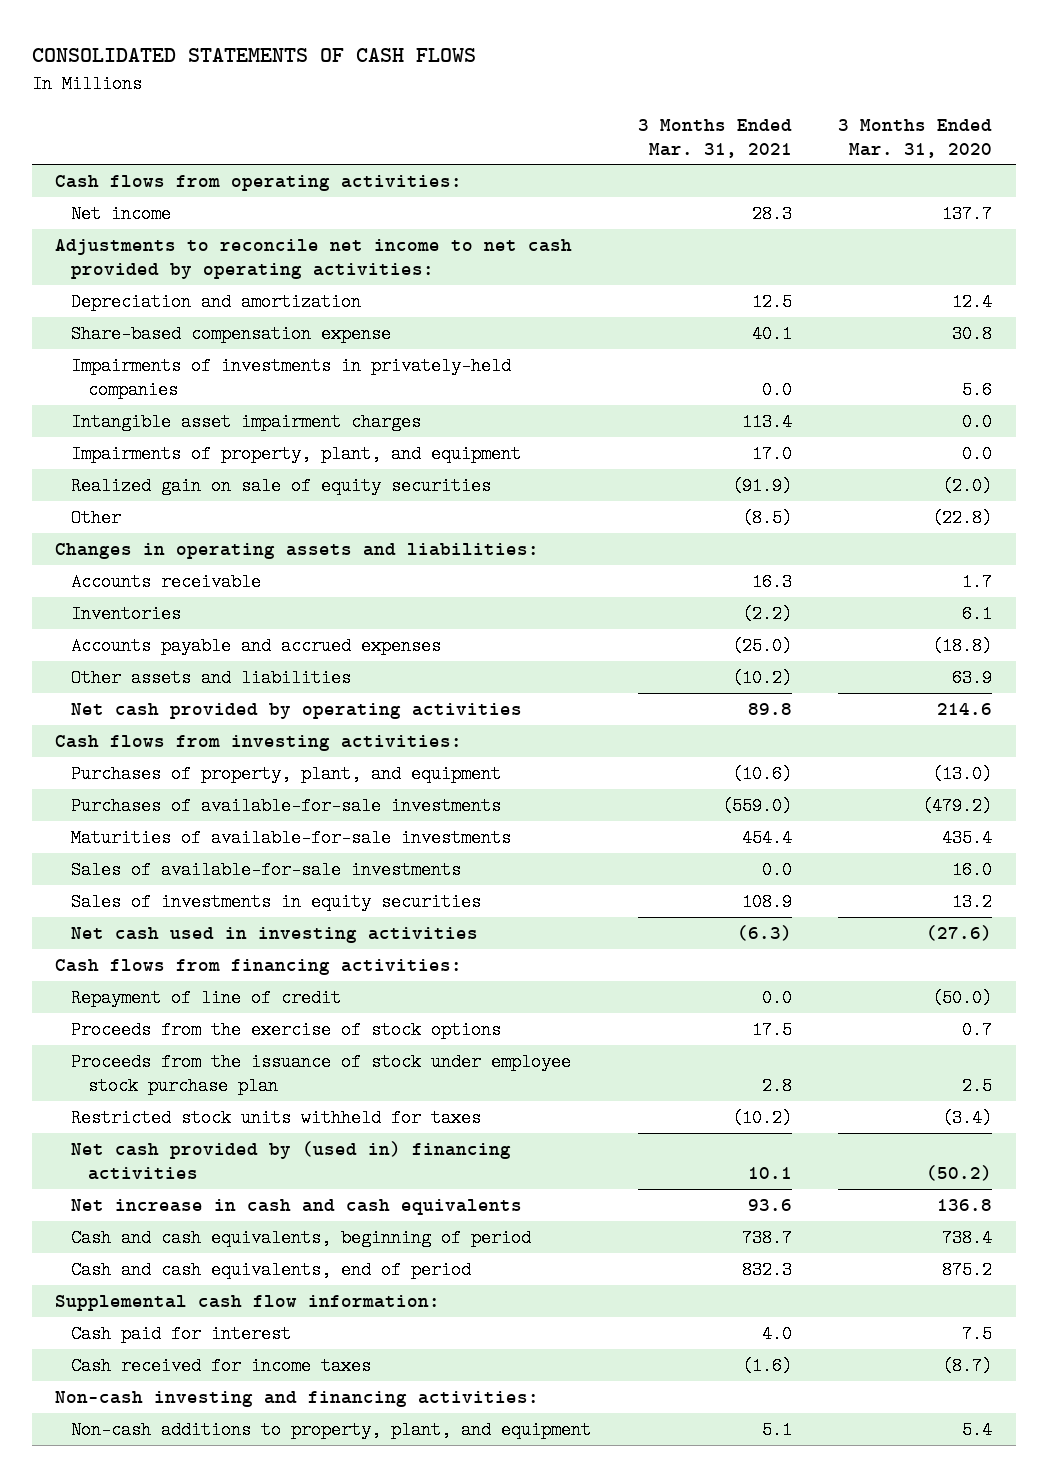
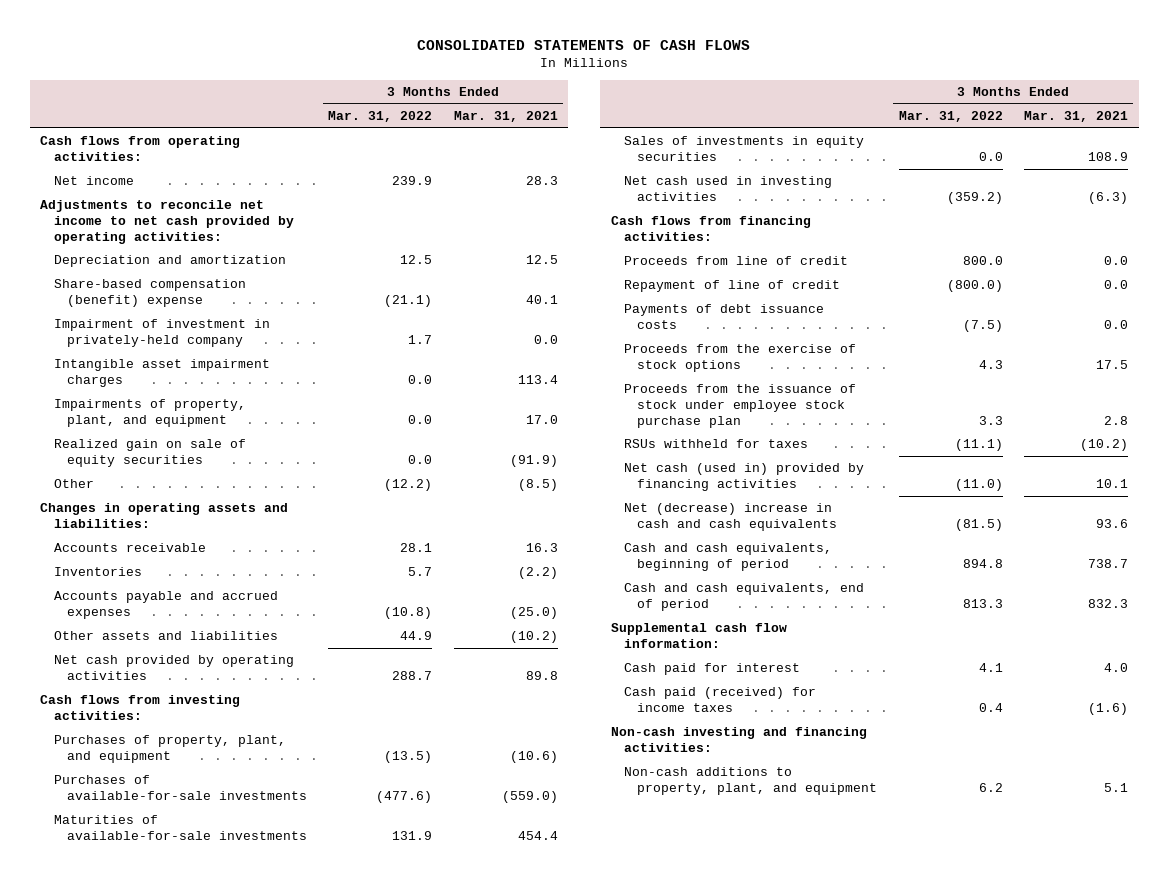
[838,118,993,158] 3 Months Ended Mar. 31, 2020 -> none
none -> [328,110,433,122] Mar. 31, 2022
[71,324,392,343] Share-based compensation expense -> [53,279,246,307] Share-based compensation (benefit) expense
[71,356,512,399] Impairments of investments in privately-held companies -> [53,319,270,347] Impairment of investment in privately-held company
[71,860,462,879] Sales of available-for-sale investments -> none
none -> [624,256,849,266] Proceeds from line of credit
none -> [624,304,825,329] Payments of debt issuance costs
[71,1108,482,1127] Restricted stock units withheld for taxes -> [624,439,809,449] RSUs withheld for taxes
[71,1140,512,1180] Net cash provided by (used in) financing activities -> [624,463,865,491] Net cash (used in) provided by financing activities
[71,1198,523,1215] Net increase in cash and cash equivalents -> [624,503,838,531] Net (decrease) increase in cash and cash equivalents
[71,1356,372,1375] Cash received for income taxes -> [624,687,817,712] Cash paid (received) for income taxes

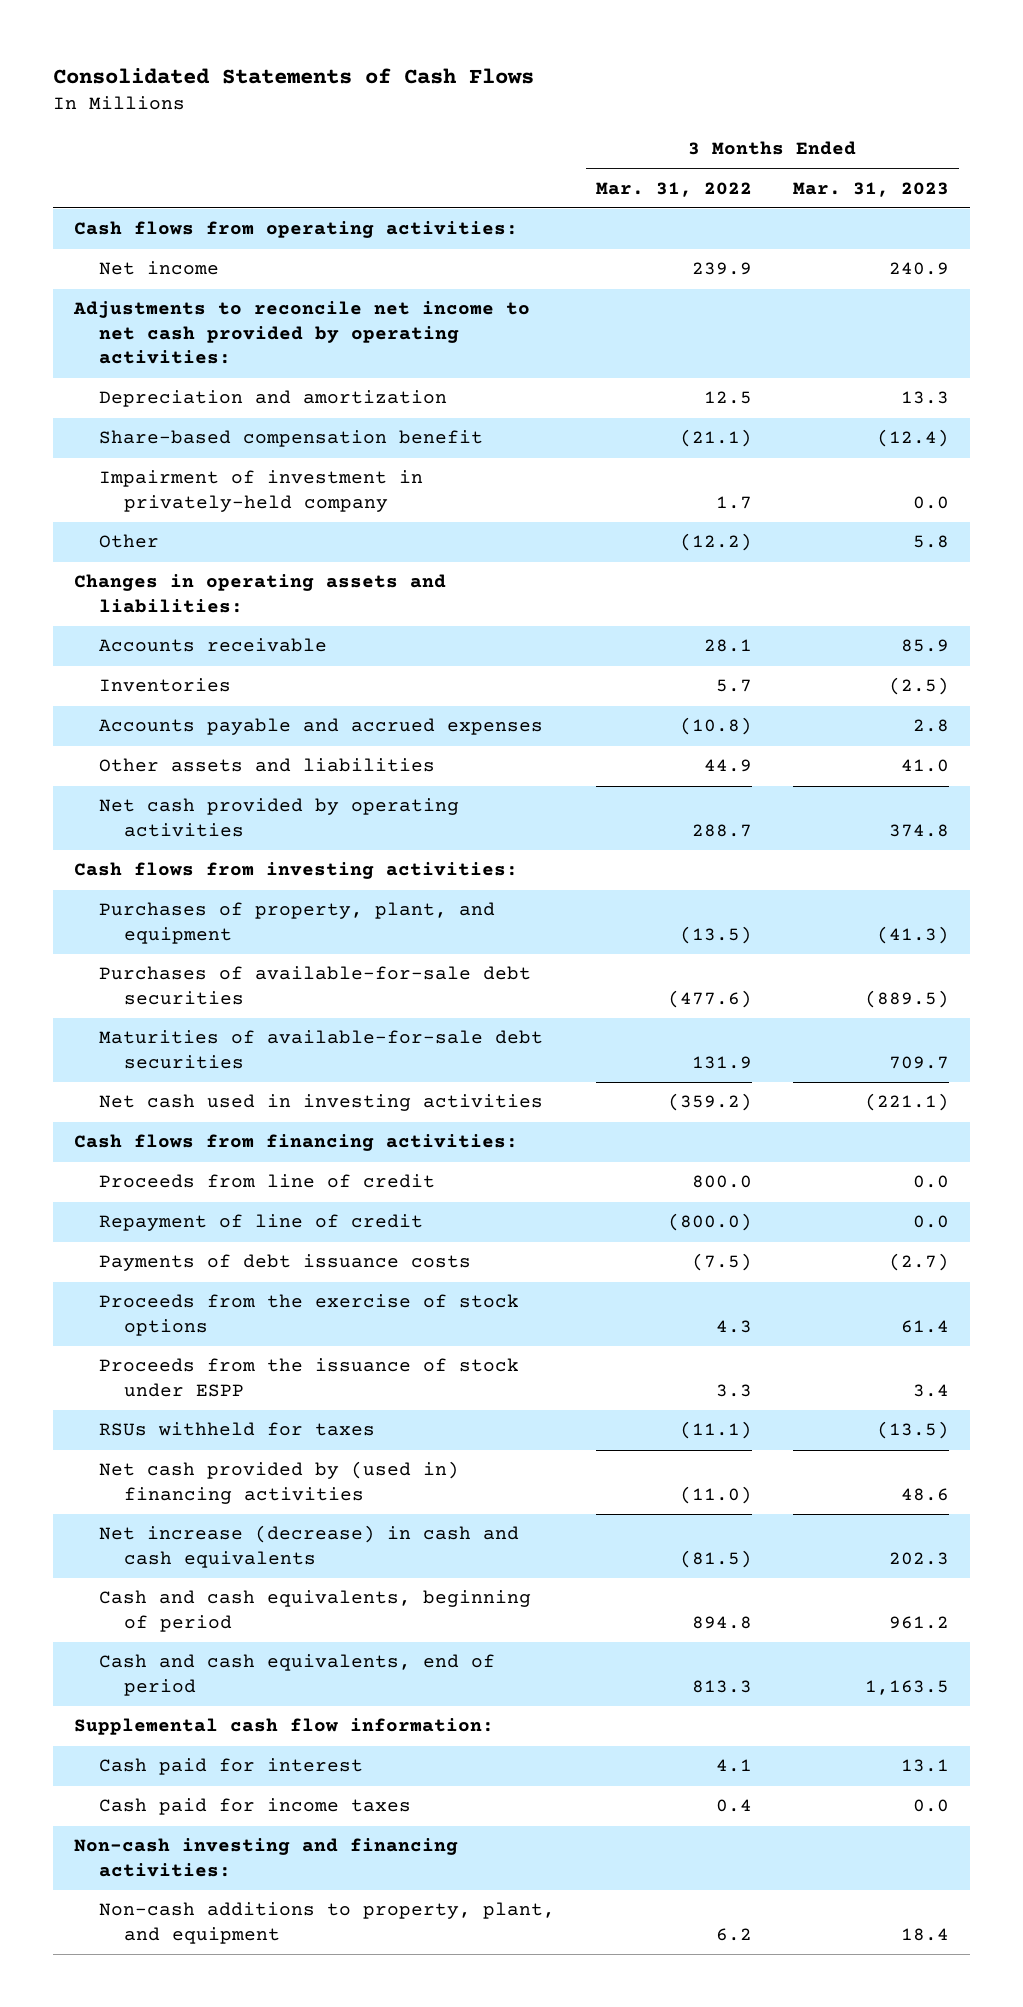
[417,39,751,50] CONSOLIDATED STATEMENTS OF CASH FLOWS -> [52,68,534,85] Consolidated Statements of Cash Flows
[453,110,558,122] Mar. 31, 2021 -> none
none -> [793,181,950,197] Mar. 31, 2023
[53,279,246,307] Share-based compensation (benefit) expense -> [98,430,483,448] Share-based compensation benefit
[53,359,270,387] Intangible asset impairment charges -> none
[53,399,246,427] Impairments of property, plant, and equipment -> none
[53,439,246,467] Realized gain on sale of equity securities -> none
[624,136,865,161] Sales of investments in equity securities -> none
[53,775,307,800] Purchases of available-for-sale investments -> [98,966,531,1005] Purchases of available-for-sale debt securities
[53,815,307,840] Maturities of available-for-sale investments -> [98,1030,543,1069] Maturities of available-for-sale debt securities
[624,384,857,428] Proceeds from the issuance of stock under employee stock purchase plan -> [98,1358,519,1397] Proceeds from the issuance of stock under ESPP
[624,463,865,491] Net cash (used in) provided by financing activities -> [98,1461,459,1504] Net cash provided by (used in) financing activities
[624,503,838,531] Net (decrease) increase in cash and cash equivalents -> [98,1525,519,1568] Net increase (decrease) in cash and cash equivalents
[624,687,817,712] Cash paid (received) for income taxes -> [98,1798,411,1816] Cash paid for income taxes

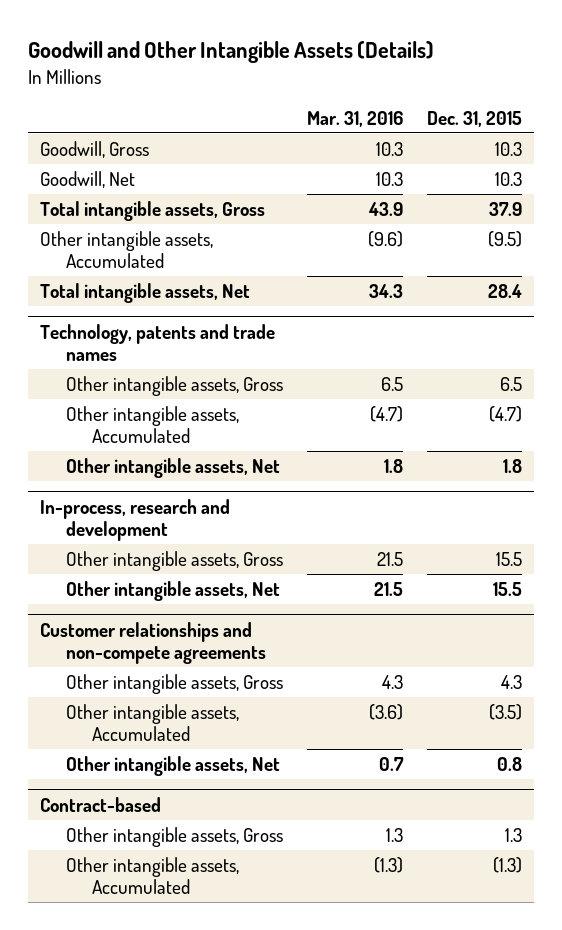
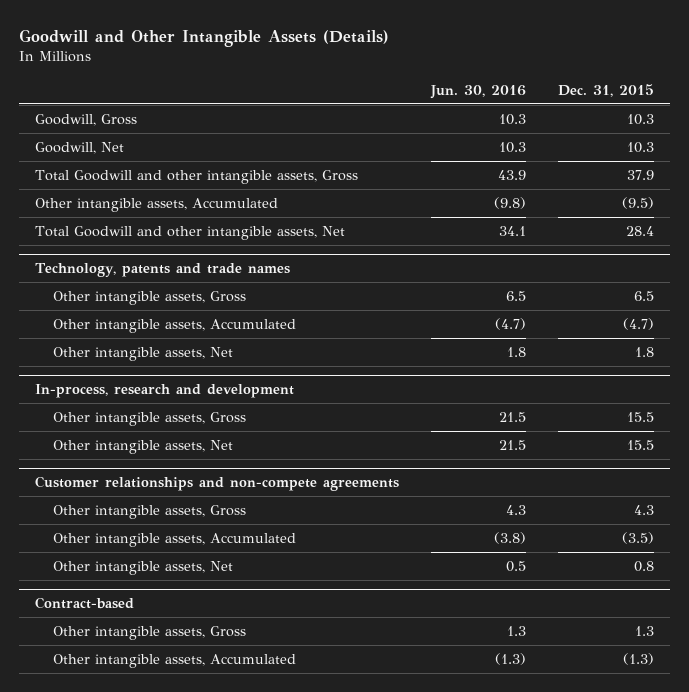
[307,110,404,127] Mar. 31, 2016 -> none
none -> [430,84,527,99] Jun. 30, 2016
[40,200,266,221] Total intangible assets, Gross -> [35,170,359,185] Total Goodwill and other intangible assets, Gross
[40,282,251,303] Total intangible assets, Net -> [35,226,346,241] Total Goodwill and other intangible assets, Net

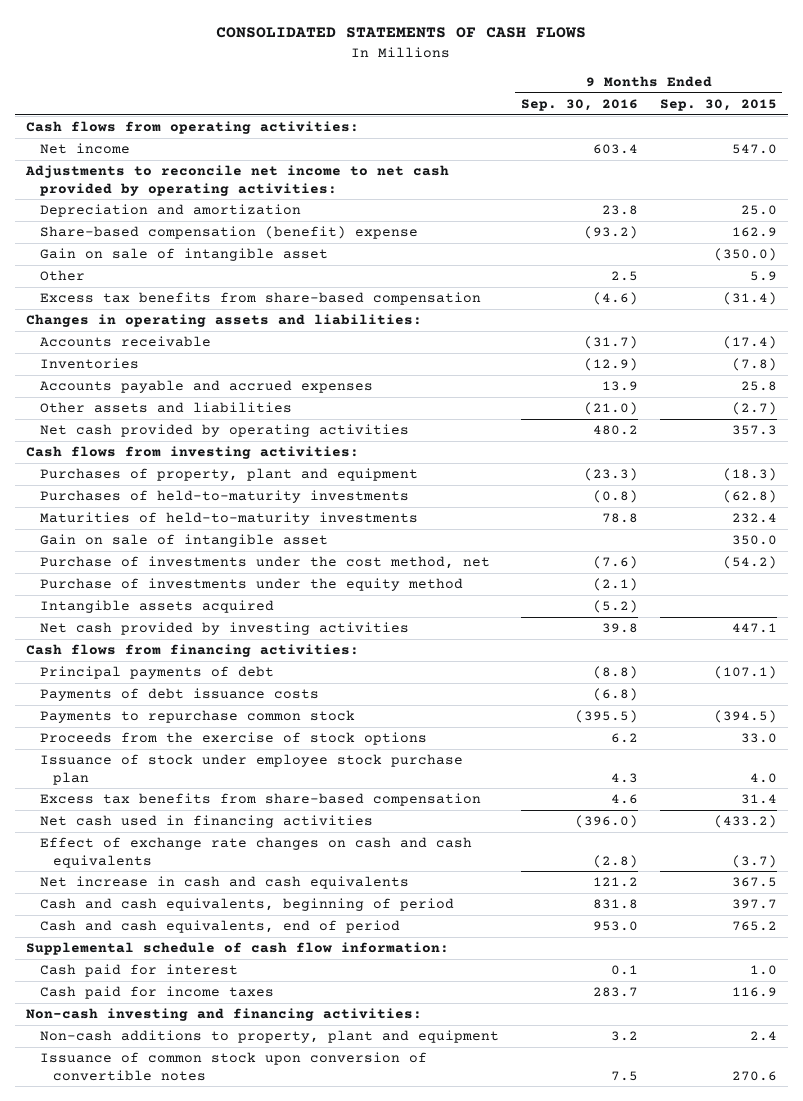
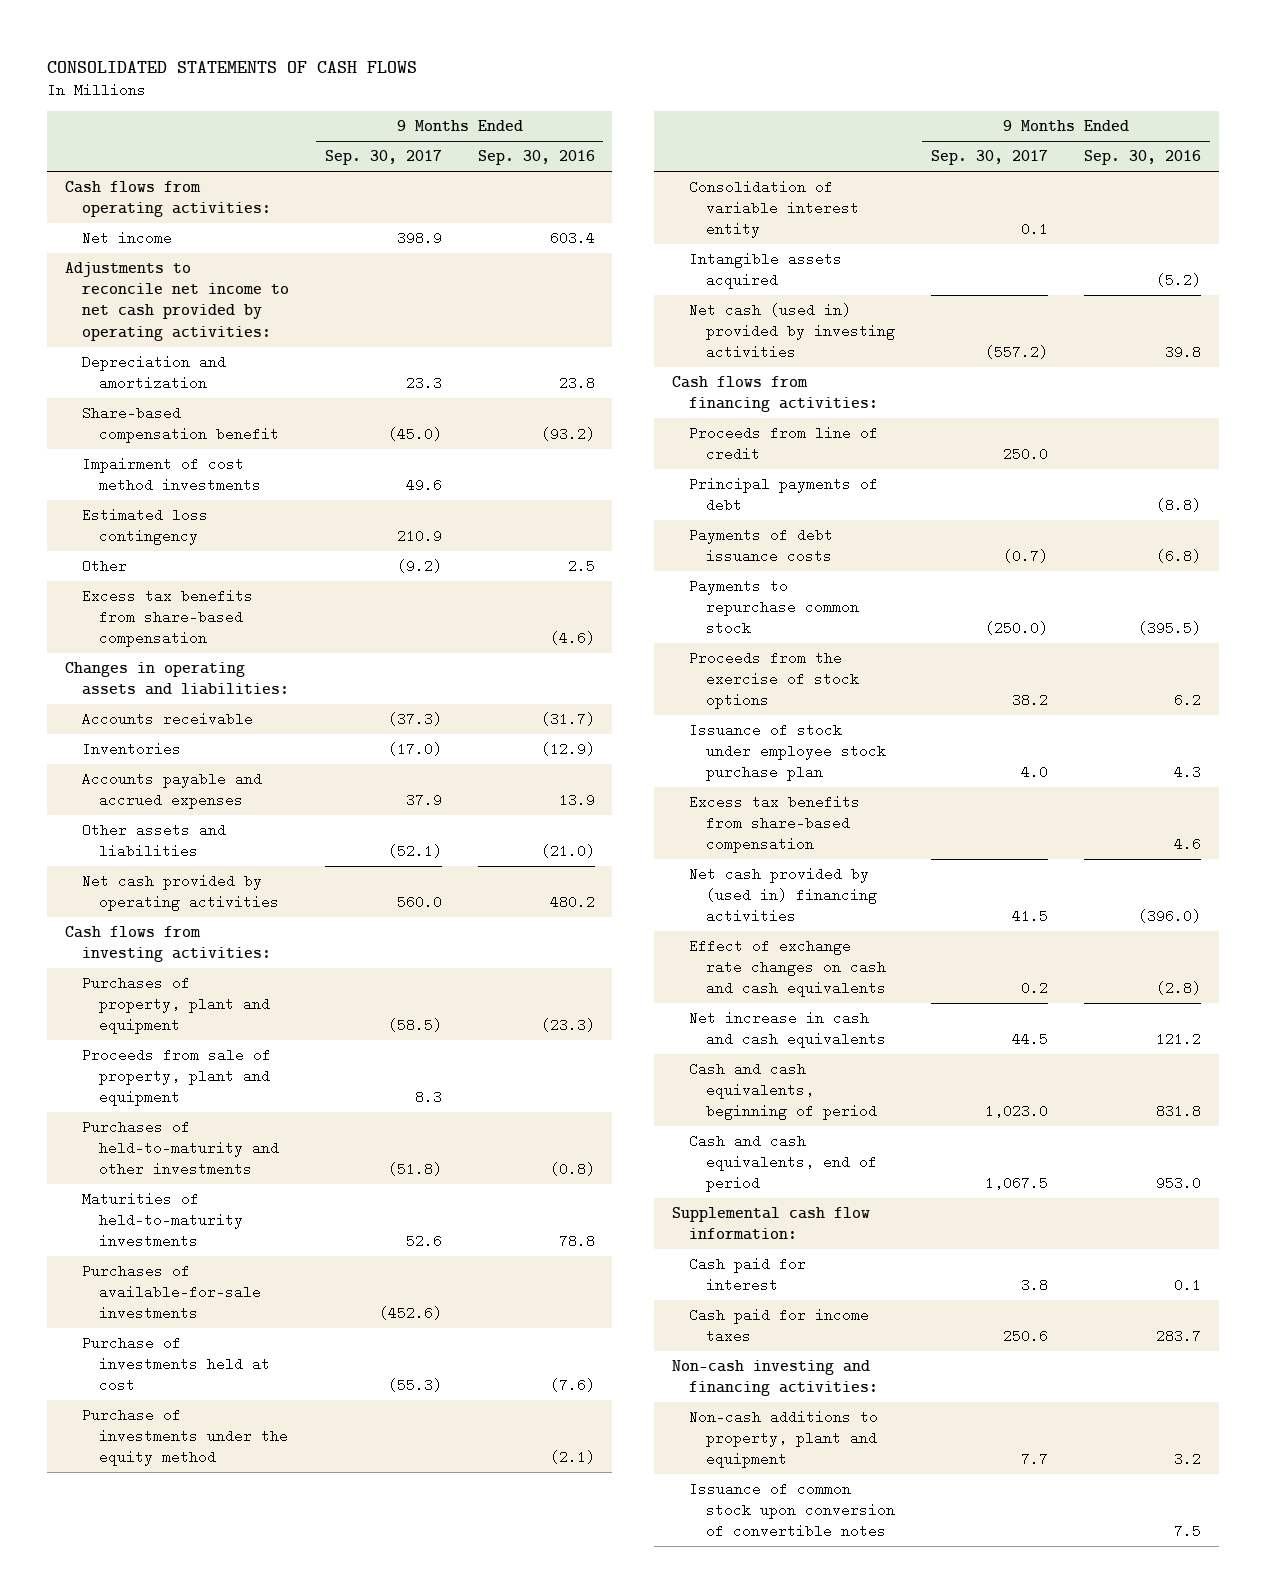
[659,99,777,112] Sep. 30, 2015 -> none
none -> [324,150,442,166] Sep. 30, 2017
[39,248,328,262] Gain on sale of intangible asset -> none
[39,226,418,240] Share-based compensation (benefit) expense -> [81,406,279,444] Share-based compensation benefit
none -> [81,457,261,493] Impairment of cost method investments
none -> [81,508,208,546] Estimated loss contingency
none -> [81,1048,271,1107] Proceeds from sale of property, plant and equipment
[39,490,409,504] Purchases of held-to-maturity investments -> [81,1120,279,1177] Purchases of held-to-maturity and other investments
[39,534,328,548] Gain on sale of intangible asset -> none
[39,556,490,570] Purchase of investments under the cost method, net -> none
none -> [81,1264,261,1321] Purchases of available-for-sale investments
none -> [81,1336,270,1393] Purchase of investments held at cost
none -> [688,180,859,239] Consolidation of variable interest entity
[39,622,409,636] Net cash provided by investing activities -> [688,303,895,360] Net cash (used in) provided by investing activities
none -> [688,426,878,462] Proceeds from line of credit
[39,815,373,829] Net cash used in financing activities -> [688,867,877,924] Net cash provided by (used in) financing activities
[25,942,449,956] Supplemental schedule of cash flow information: -> [671,1207,870,1241] Supplemental cash flow information:

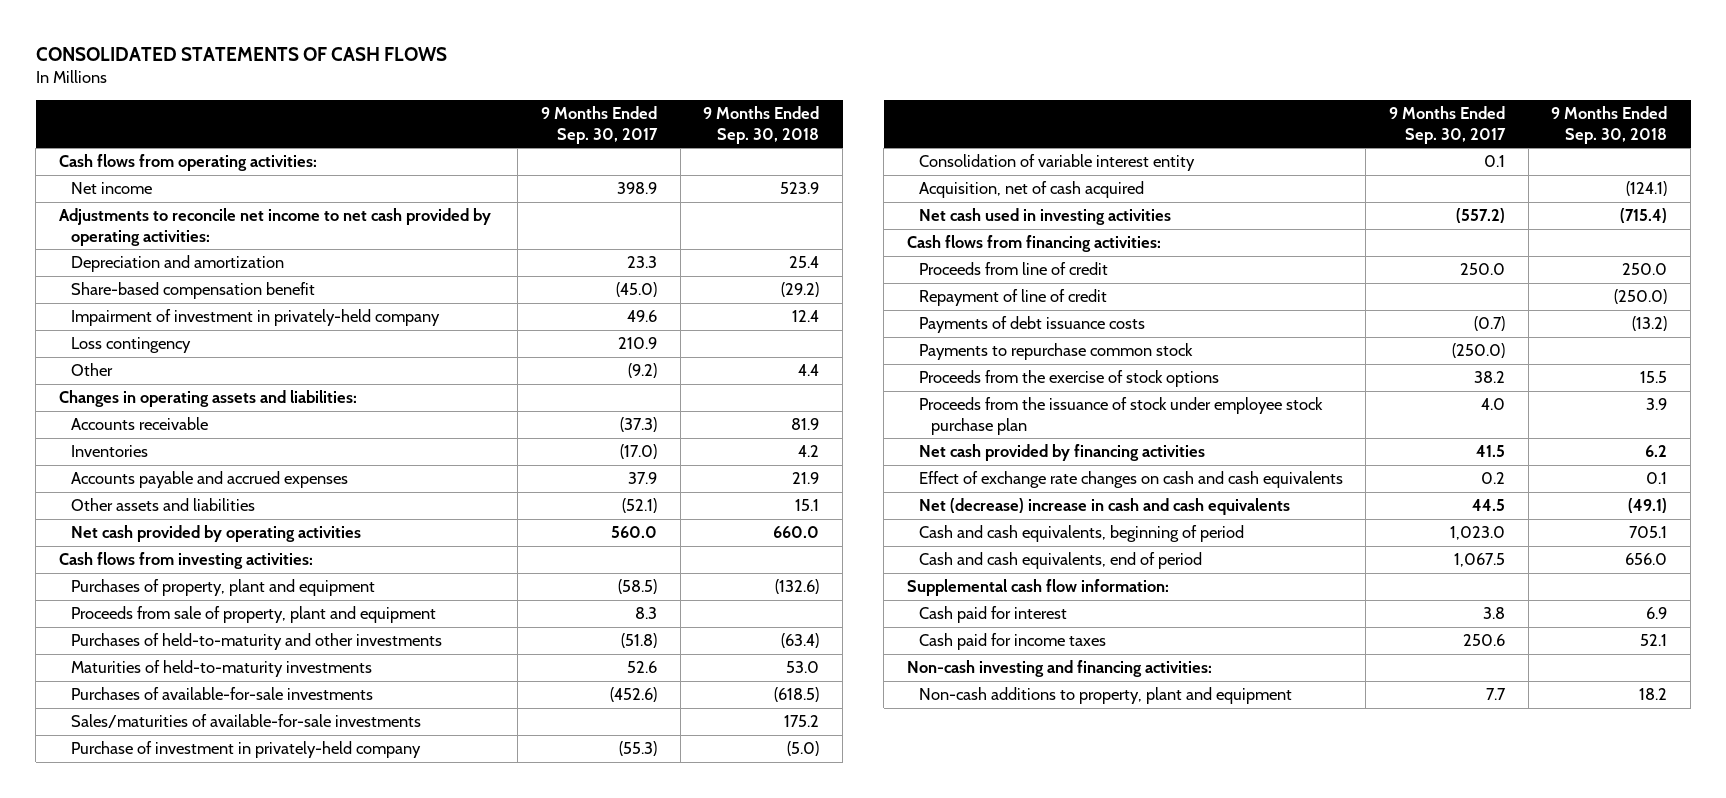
[477,150,595,166] Sep. 30, 2016 -> none
none -> [703,105,820,144] 9 Months Ended Sep. 30, 2018
[81,457,261,493] Impairment of cost method investments -> [70,309,440,327] Impairment of investment in privately-held company
[81,508,208,546] Estimated loss contingency -> [70,337,191,354] Loss contingency
[81,589,253,648] Excess tax benefits from share-based compensation -> none
[81,1408,288,1467] Purchase of investments under the equity method -> none
none -> [70,714,421,729] Sales/maturities of available-for-sale investments
[81,1336,270,1393] Purchase of investments held at cost -> [70,741,421,759] Purchase of investment in privately-held company
[688,252,842,290] Intangible assets acquired -> none
none -> [918,181,1144,199] Acquisition, net of cash acquired
[688,303,895,360] Net cash (used in) provided by investing activities -> [918,208,1171,226] Net cash used in investing activities
[688,477,878,513] Principal payments of debt -> none
none -> [918,289,1107,307] Repayment of line of credit
[688,795,860,854] Excess tax benefits from share-based compensation -> none
[688,723,886,782] Issuance of stock under employee stock purchase plan -> [918,397,1323,435] Proceeds from the issuance of stock under employee stock purchase plan
[688,867,877,924] Net cash provided by (used in) financing activities -> [918,444,1205,462] Net cash provided by financing activities
[688,1011,886,1049] Net increase in cash and cash equivalents -> [918,498,1290,516] Net (decrease) increase in cash and cash equivalents
[688,1482,895,1539] Issuance of common stock upon conversion of convertible notes -> none

